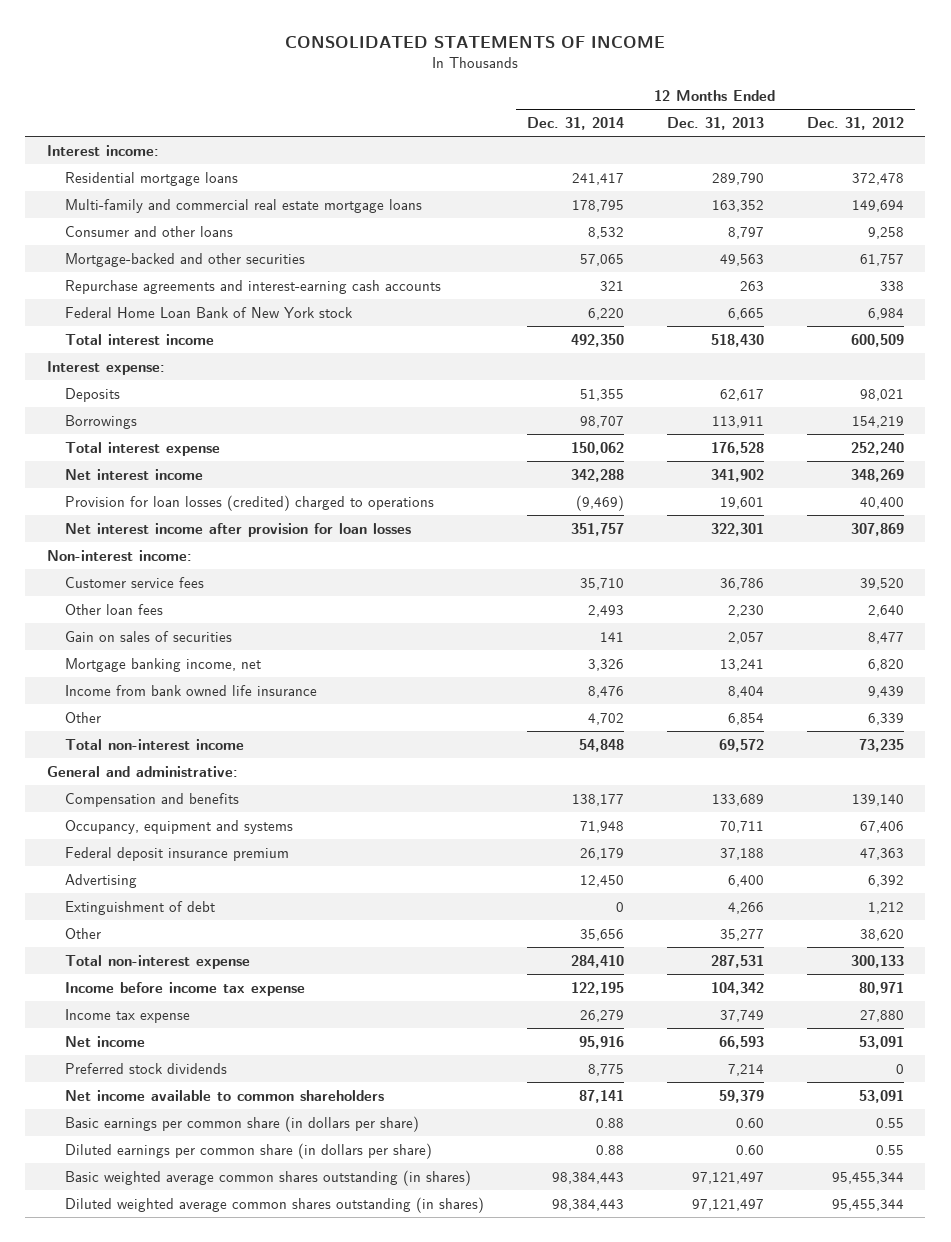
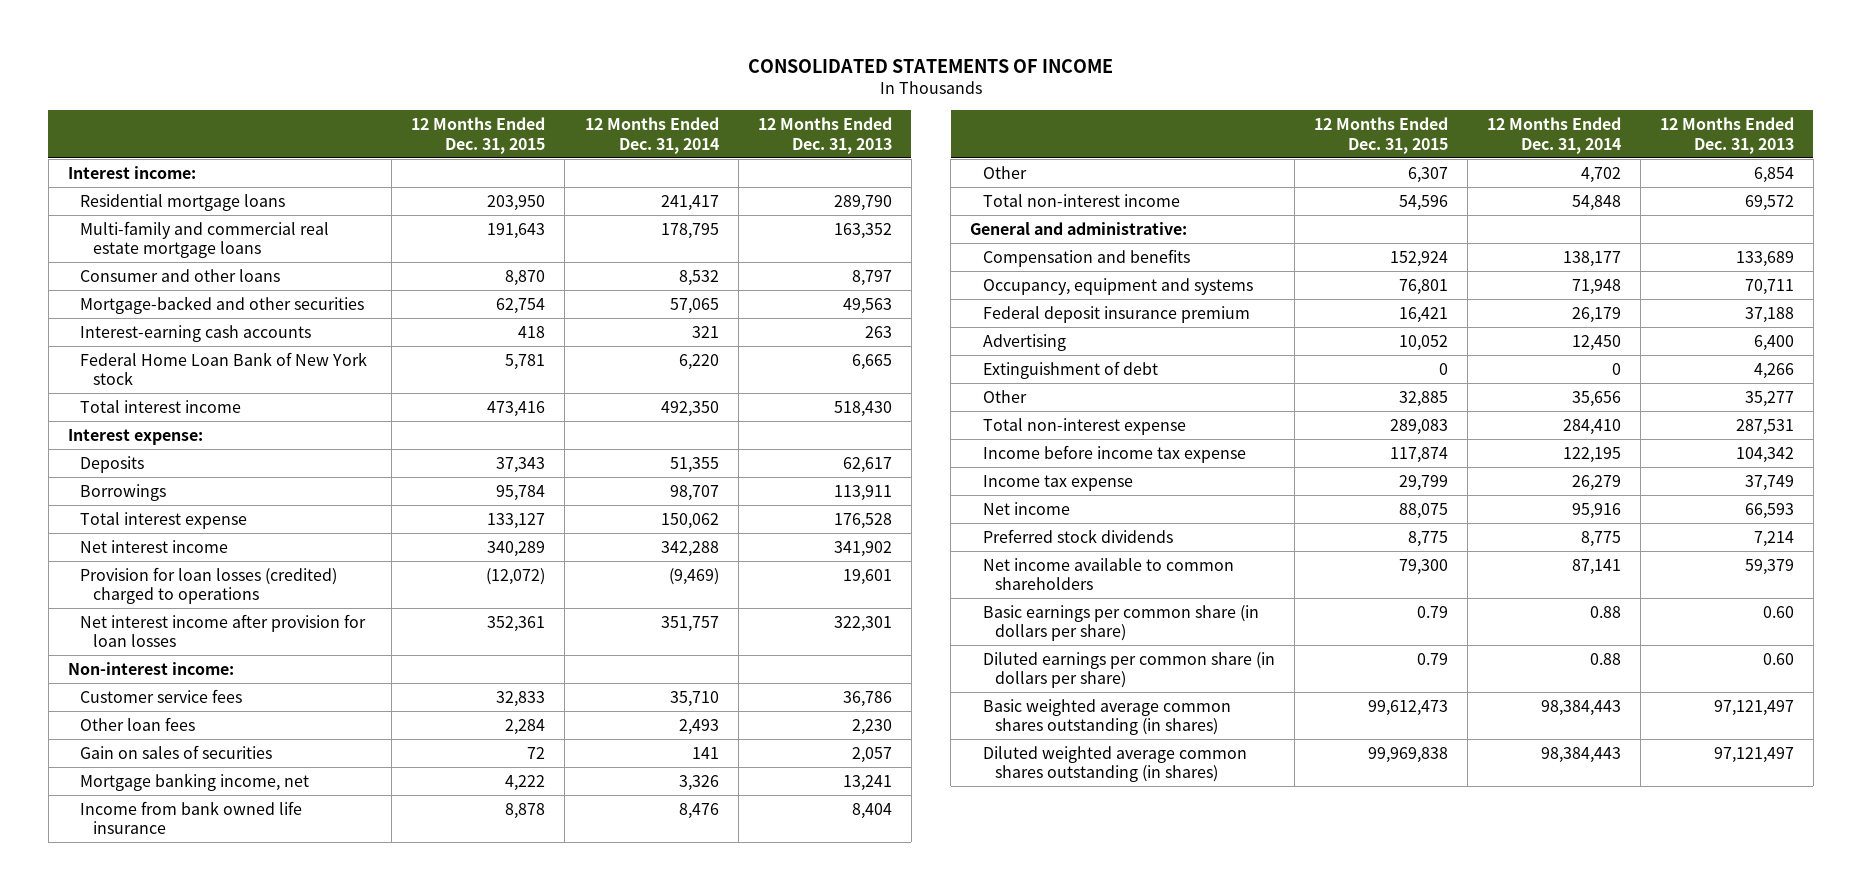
[806,117,904,131] Dec. 31, 2012 -> none
none -> [411,117,546,154] 12 Months Ended Dec. 31, 2015
[65,279,442,294] Repurchase agreements and interest-earning cash accounts -> [80,324,312,342] Interest-earning cash accounts

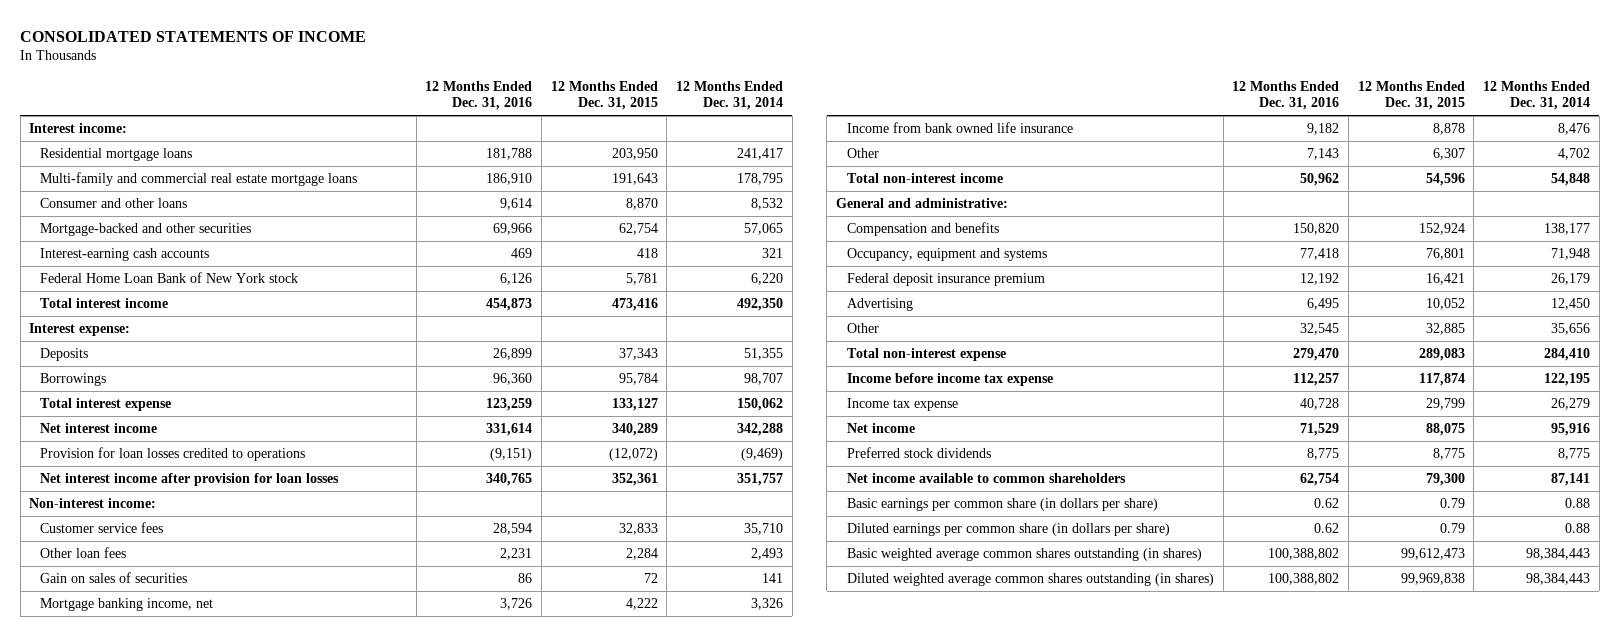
[757,117,892,154] 12 Months Ended Dec. 31, 2013 -> none
none -> [425,81,533,111] 12 Months Ended Dec. 31, 2016
[80,566,338,605] Provision for loan losses (credited) charged to operations -> [40,446,306,461] Provision for loan losses credited to operations
[982,360,1158,379] Extinguishment of debt -> none

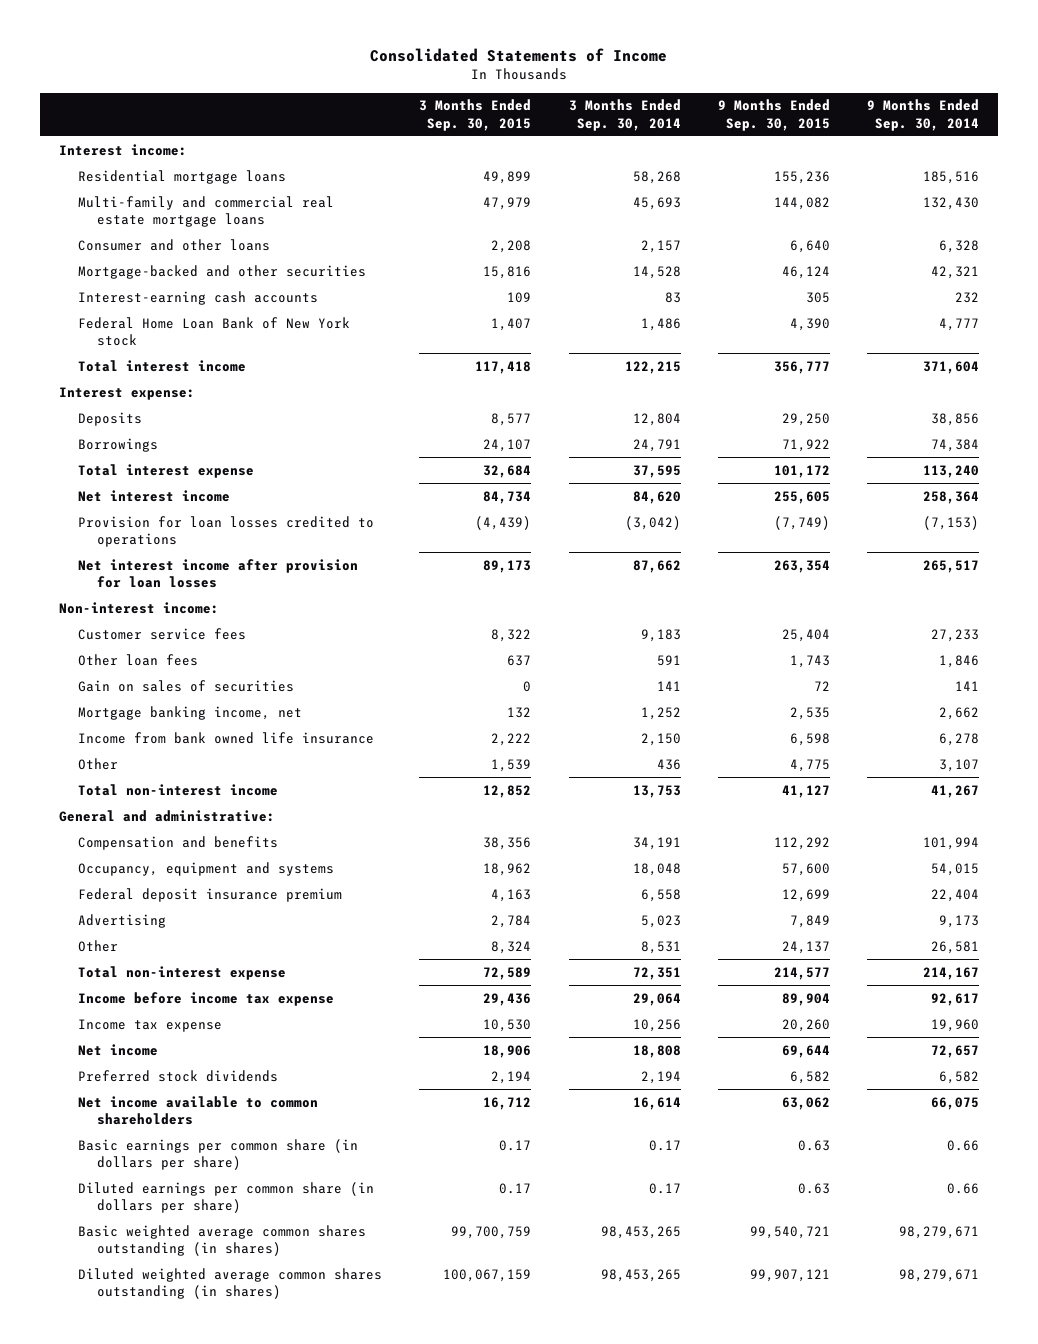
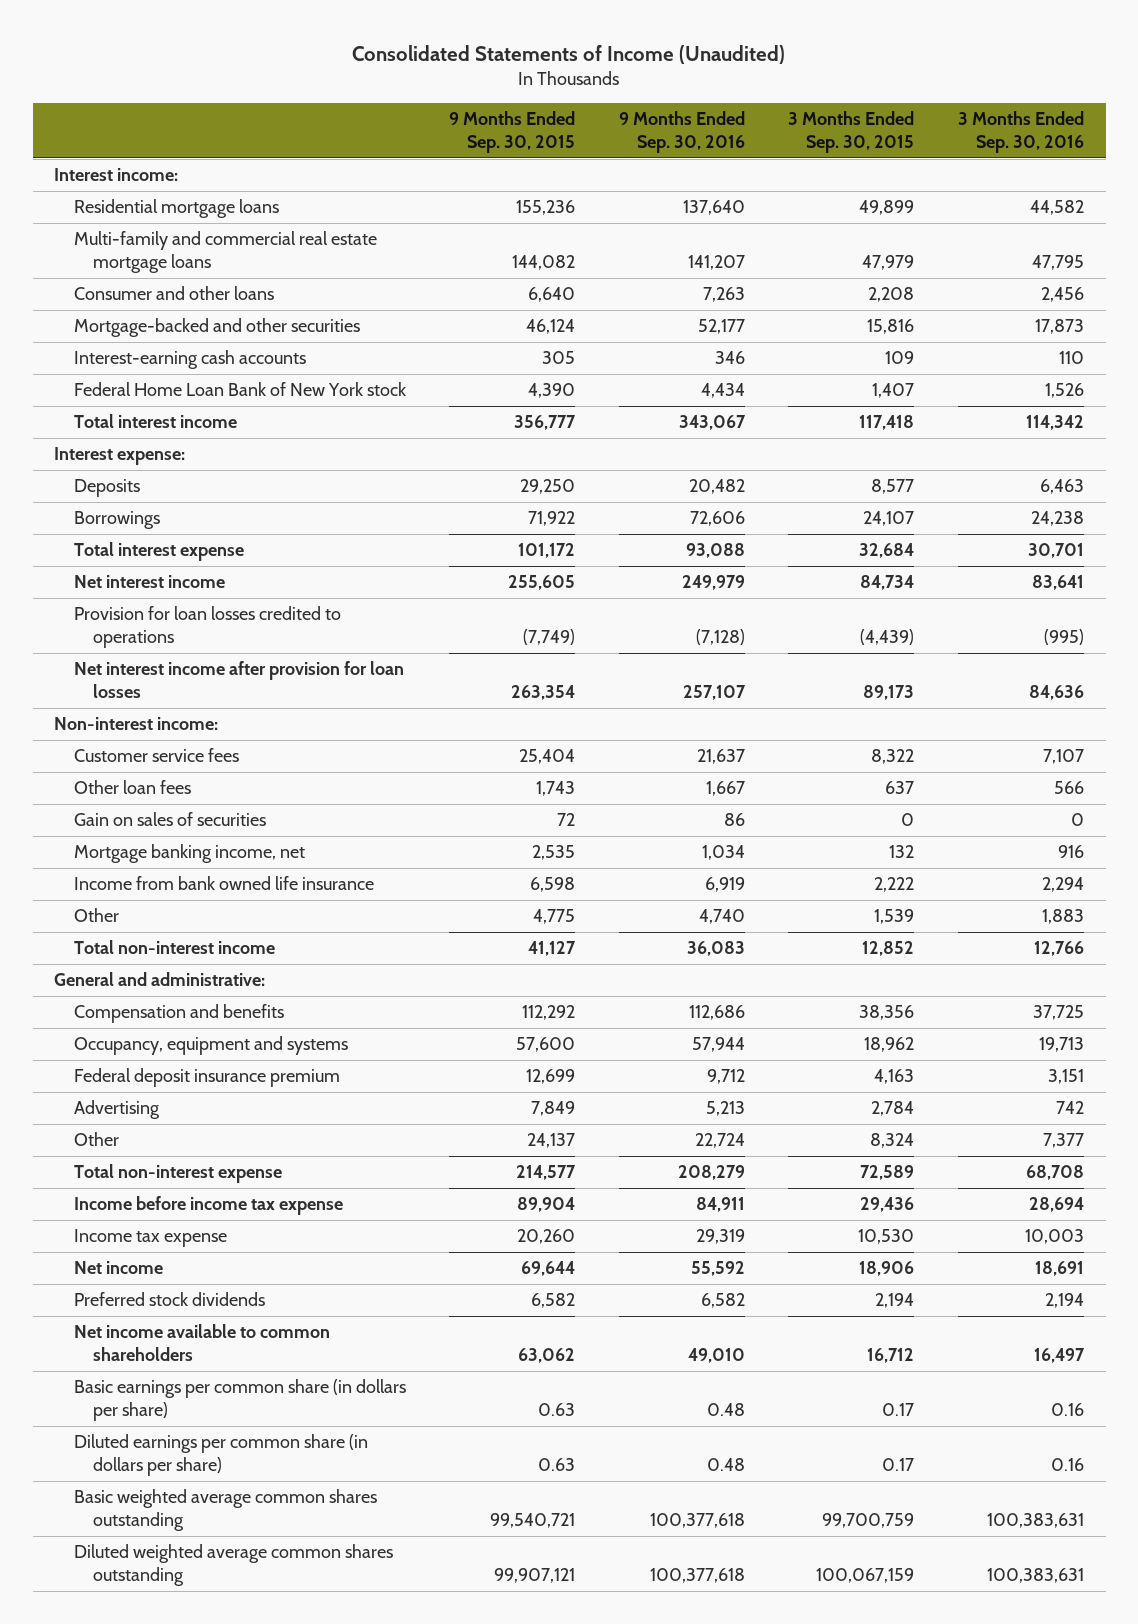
[370,48,668,63] Consolidated Statements of Income -> [352,44,786,64] Consolidated Statements of Income (Unaudited)
[568,99,681,131] 3 Months Ended Sep. 30, 2014 -> none
[867,99,980,131] 9 Months Ended Sep. 30, 2014 -> none
none -> [618,111,745,153] 9 Months Ended Sep. 30, 2016
none -> [957,111,1084,153] 3 Months Ended Sep. 30, 2016
[78,1224,367,1256] Basic weighted average common shares outstanding (in shares) -> [73,1489,377,1532] Basic weighted average common shares outstanding
[78,1267,383,1299] Diluted weighted average common shares outstanding (in shares) -> [73,1544,393,1587] Diluted weighted average common shares outstanding

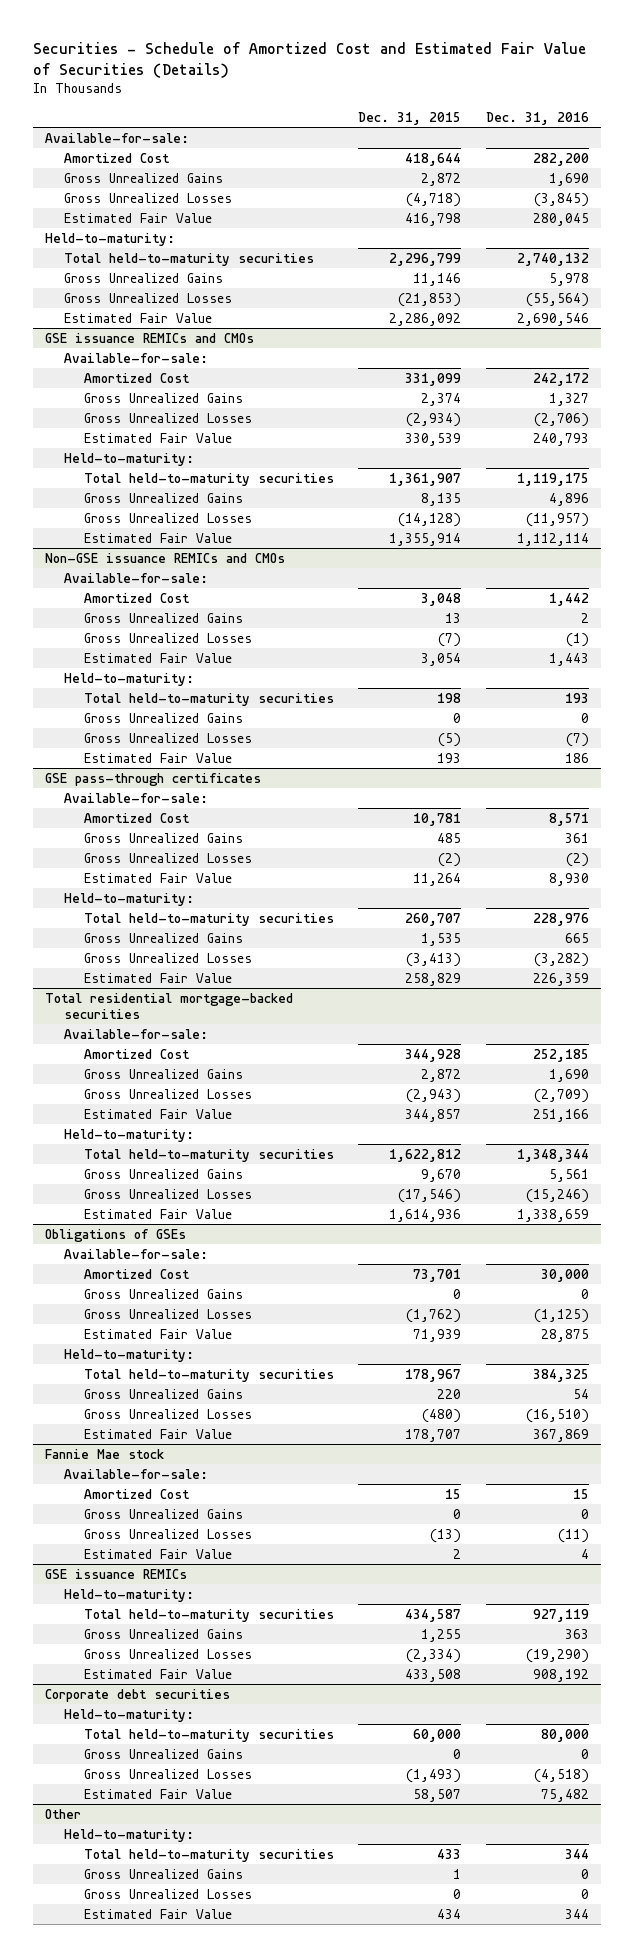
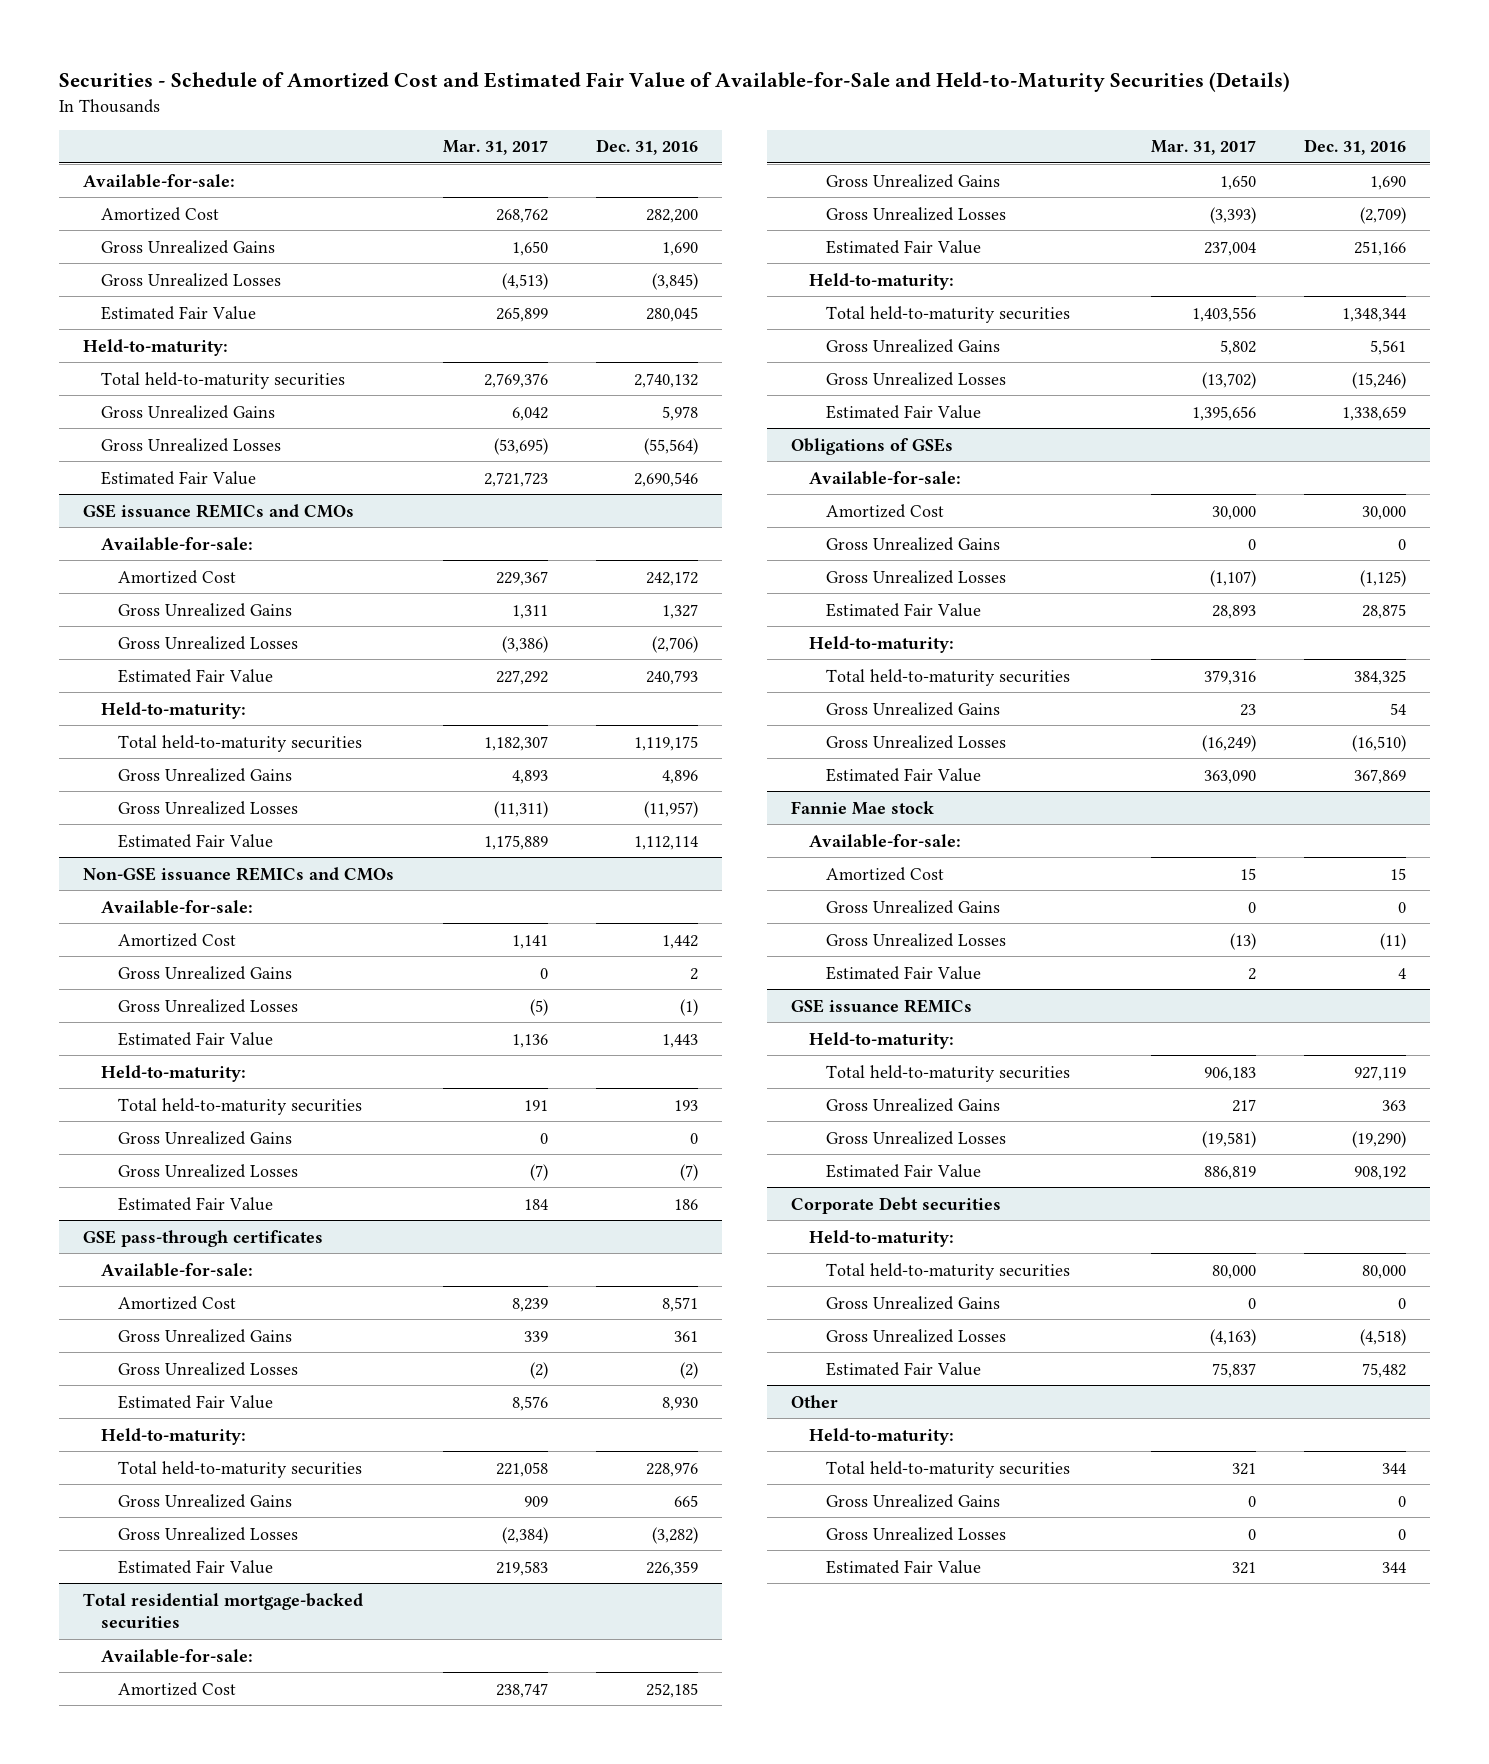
[32,41,586,78] Securities - Schedule of Amortized Cost and Estimated Fair Value of Securities (Details) -> [59,72,1291,93] Securities - Schedule of Amortized Cost and Estimated Fair Value of Available-for-Sale and Held-to-Maturity Securities (Details)
[358,111,462,125] Dec. 31, 2015 -> none
none -> [442,140,548,156] Mar. 31, 2017
[44,1688,230,1702] Corporate debt securities -> [791,1196,1002,1214] Corporate Debt securities

